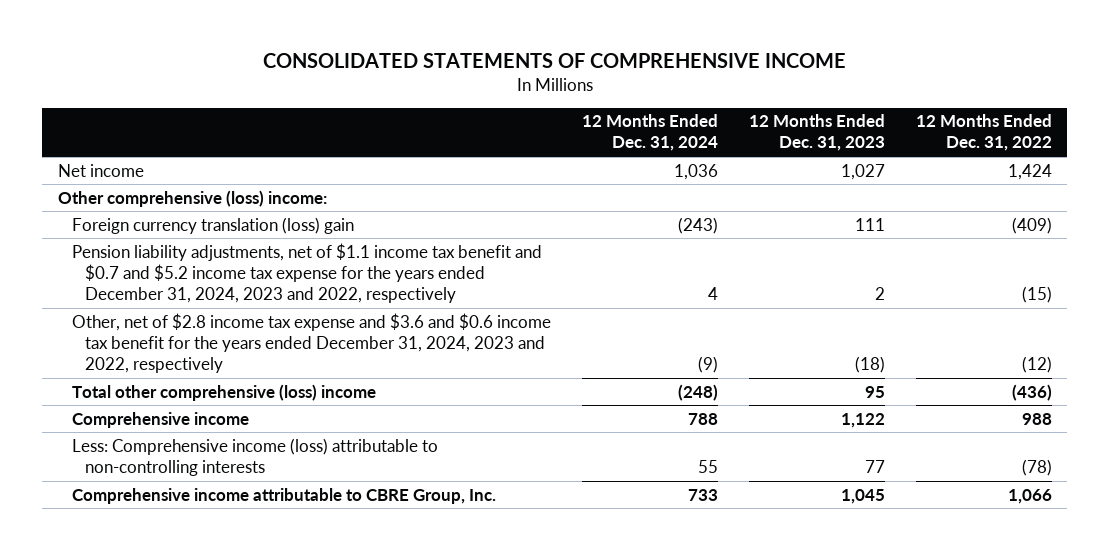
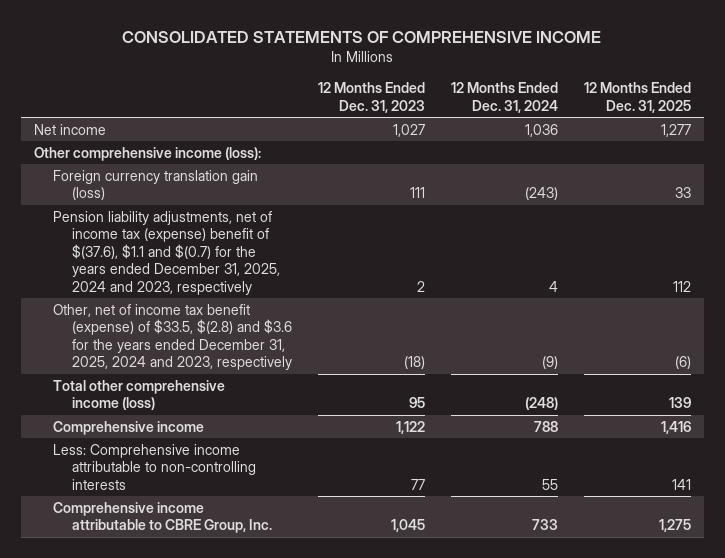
[915,114,1052,152] 12 Months Ended Dec. 31, 2022 -> none
none -> [583,82,691,113] 12 Months Ended Dec. 31, 2025
[57,189,327,207] Other comprehensive (loss) income: -> [33,146,261,161] Other comprehensive income (loss):
[71,216,354,234] Foreign currency translation (loss) gain -> [52,169,258,201] Foreign currency translation gain (loss)
[71,242,542,303] Pension liability adjustments, net of $1.1 income tax benefit and $0.7 and $5.2 income tax expense for the years ended December 31, 2024, 2023 and 2022, respectively -> [52,210,280,295] Pension liability adjustments, net of income tax (expense) benefit of $(37.6), $1.1 and $(0.7) for the years ended December 31, 2025, 2024 and 2023, respectively
[71,312,551,373] Other, net of $2.8 income tax expense and $3.6 and $0.6 income tax benefit for the years ended December 31, 2024, 2023 and 2022, respectively -> [52,303,292,371] Other, net of income tax benefit (expense) of $33.5, $(2.8) and $3.6 for the years ended December 31, 2025, 2024 and 2023, respectively
[71,383,376,401] Total other comprehensive (loss) income -> [52,379,225,411] Total other comprehensive income (loss)
[71,437,438,476] Less: Comprehensive income (loss) attributable to non-controlling interests -> [52,443,256,490] Less: Comprehensive income attributable to non-controlling interests

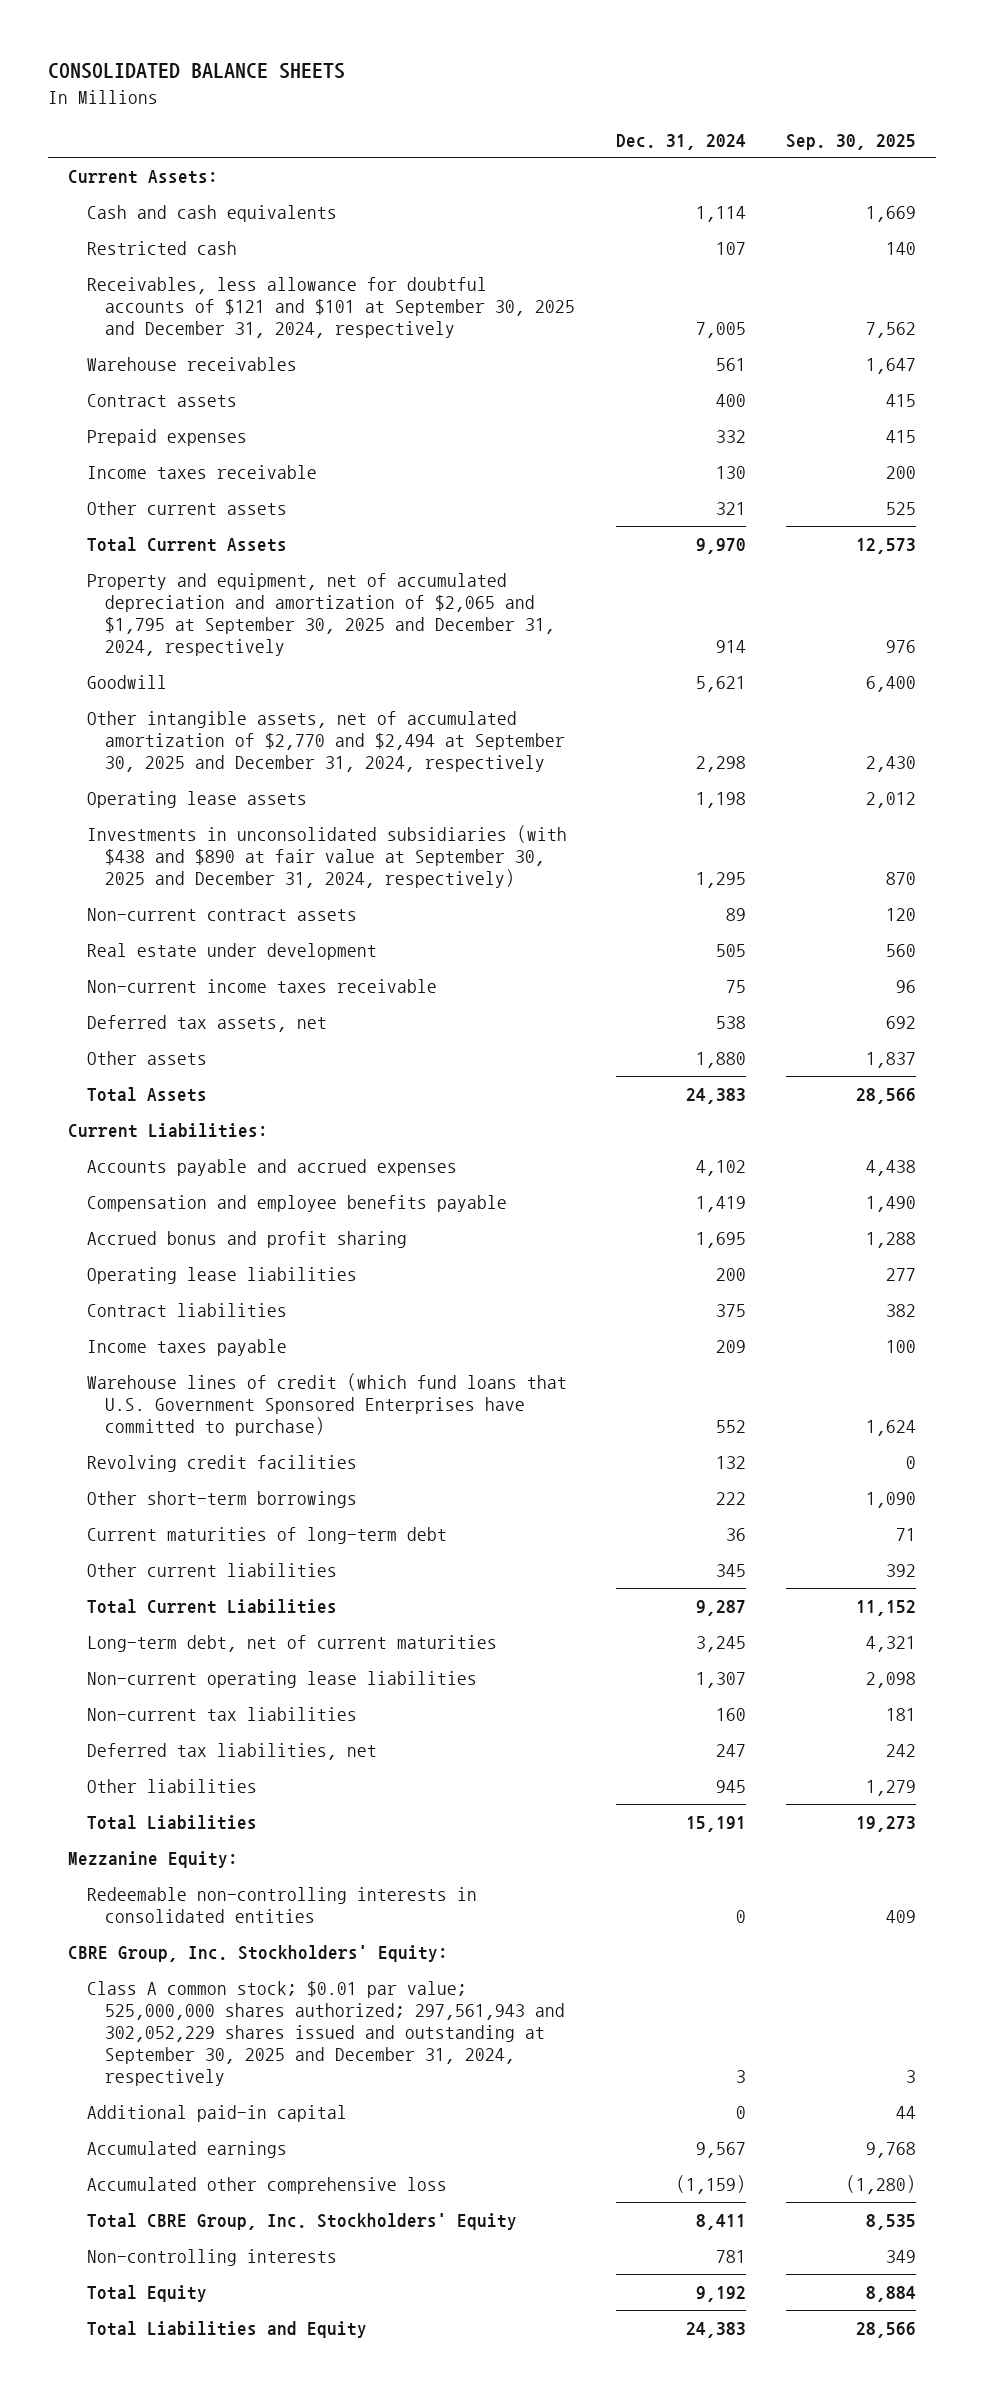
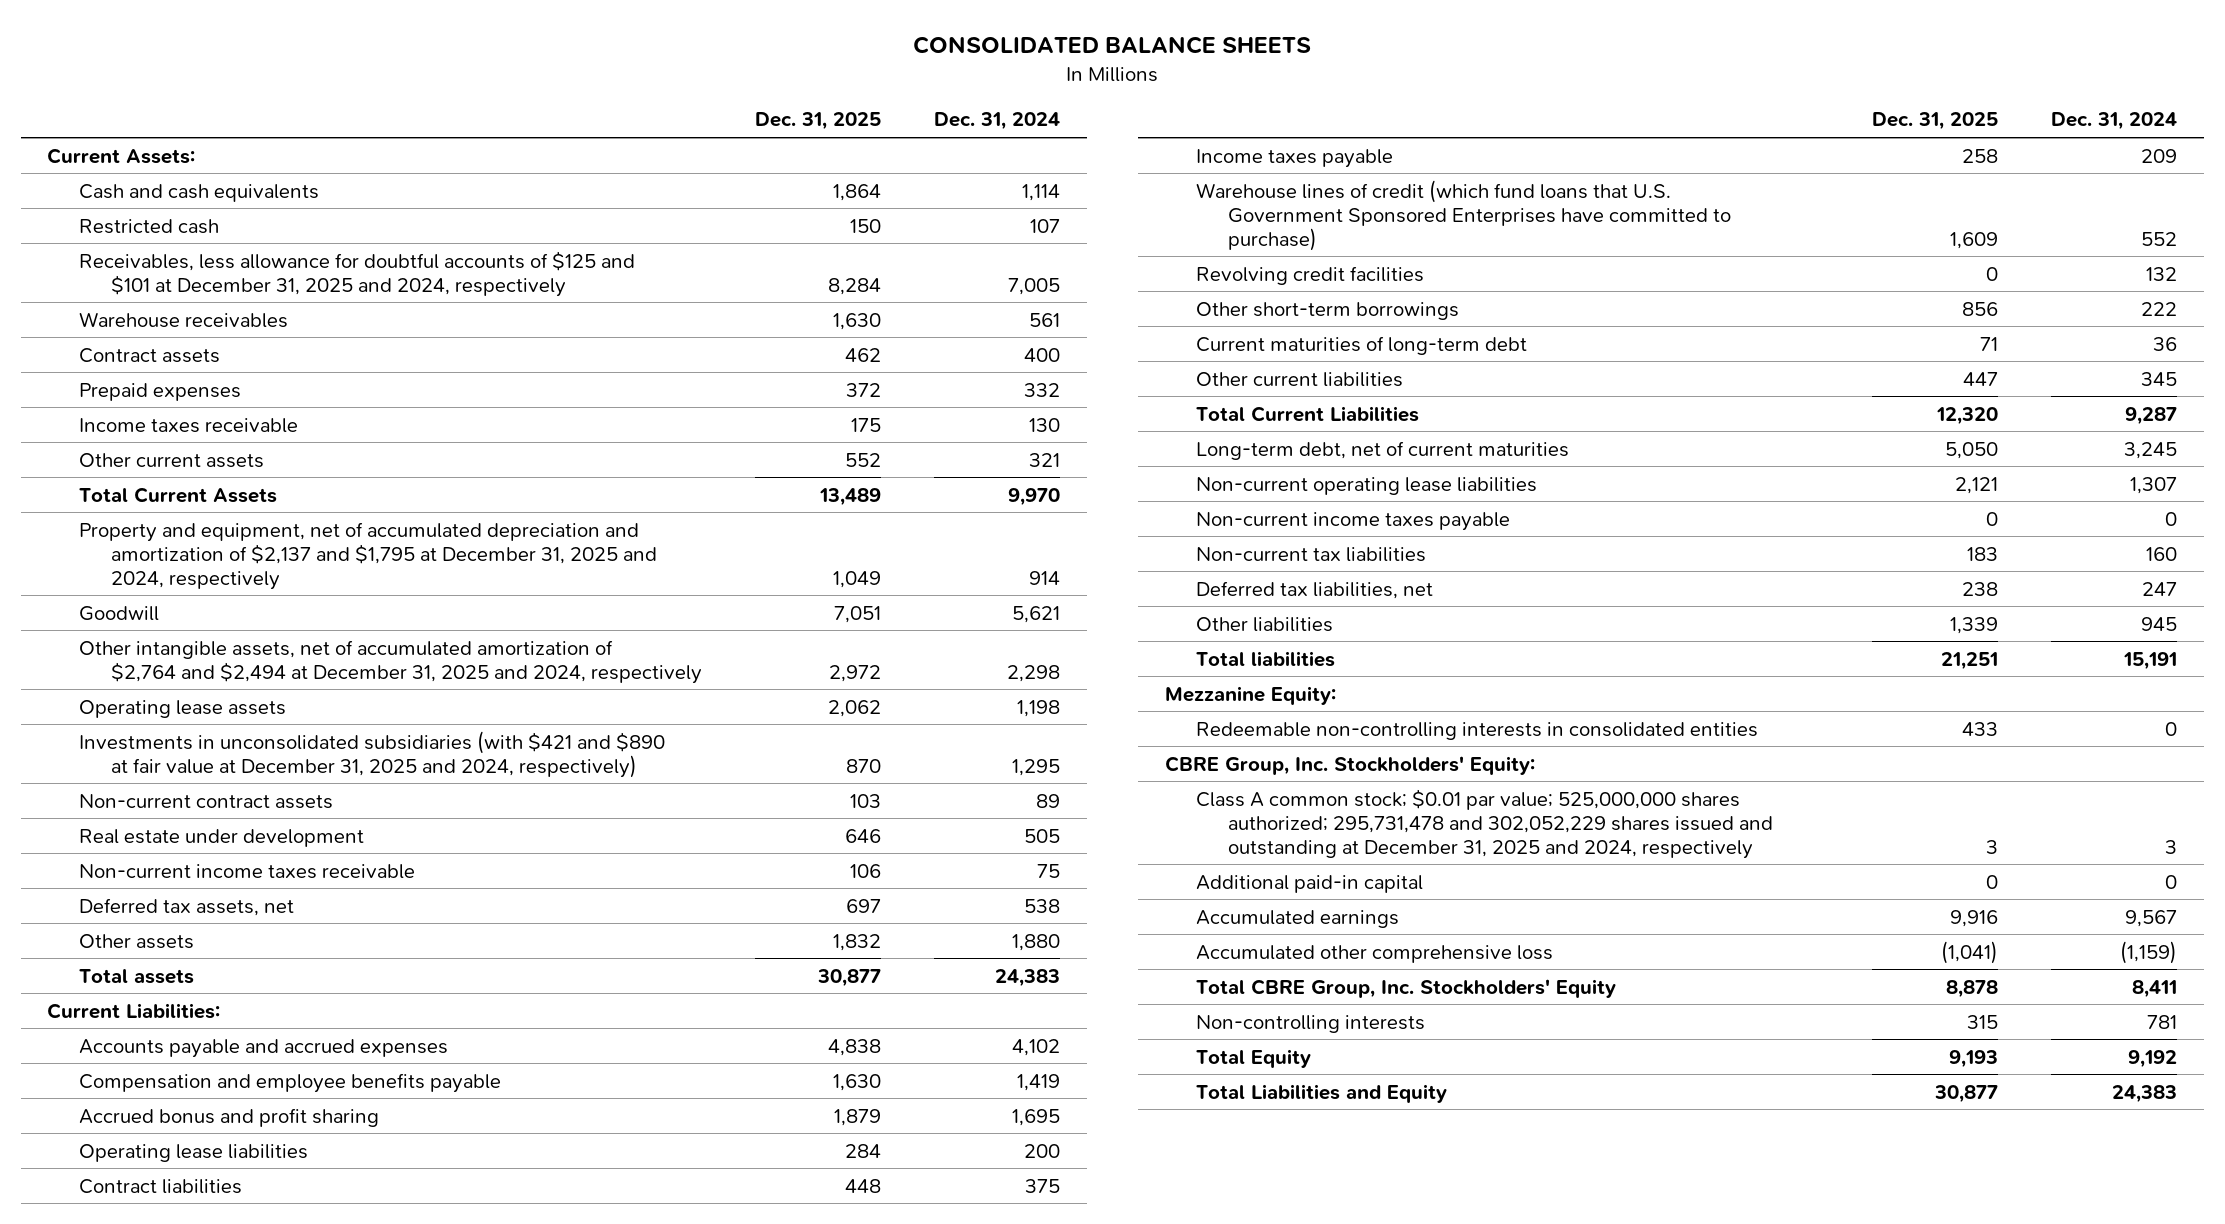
[786,133,917,150] Sep. 30, 2025 -> none
none -> [755,112,882,131] Dec. 31, 2025
[86,276,575,339] Receivables, less allowance for doubtful accounts of $121 and $101 at September 30, 2025 and December 31, 2024, respectively -> [79,250,636,297] Receivables, less allowance for doubtful accounts of $125 and $101 at December 31, 2025 and 2024, respectively
[86,572,555,657] Property and equipment, net of accumulated depreciation and amortization of $2,065 and $1,795 at September 30, 2025 and December 31, 2024, respectively -> [79,521,658,590] Property and equipment, net of accumulated depreciation and amortization of $2,137 and $1,795 at December 31, 2025 and 2024, respectively
[86,710,565,773] Other intangible assets, net of accumulated amortization of $2,770 and $2,494 at September 30, 2025 and December 31, 2024, respectively -> [79,639,703,684] Other intangible assets, net of accumulated amortization of $2,764 and $2,494 at December 31, 2025 and 2024, respectively
[86,824,567,889] Investments in unconsolidated subsidiaries (with $438 and $890 at fair value at September 30, 2025 and December 31, 2024, respectively) -> [79,730,666,778] Investments in unconsolidated subsidiaries (with $421 and $890 at fair value at December 31, 2025 and 2024, respectively)
[86,1086,207,1102] Total Assets -> [79,968,195,984] Total assets
none -> [1196,511,1511,531] Non-current income taxes payable
[86,1814,257,1830] Total Liabilities -> [1196,650,1336,667] Total liabilities
[86,1980,565,2087] Class A common stock; $0.01 par value; 525,000,000 shares authorized; 297,561,943 and 302,052,229 shares issued and outstanding at September 30, 2025 and December 31, 2024, respectively -> [1196,788,1774,859] Class A common stock; $0.01 par value; 525,000,000 shares authorized; 295,731,478 and 302,052,229 shares issued and outstanding at December 31, 2025 and 2024, respectively

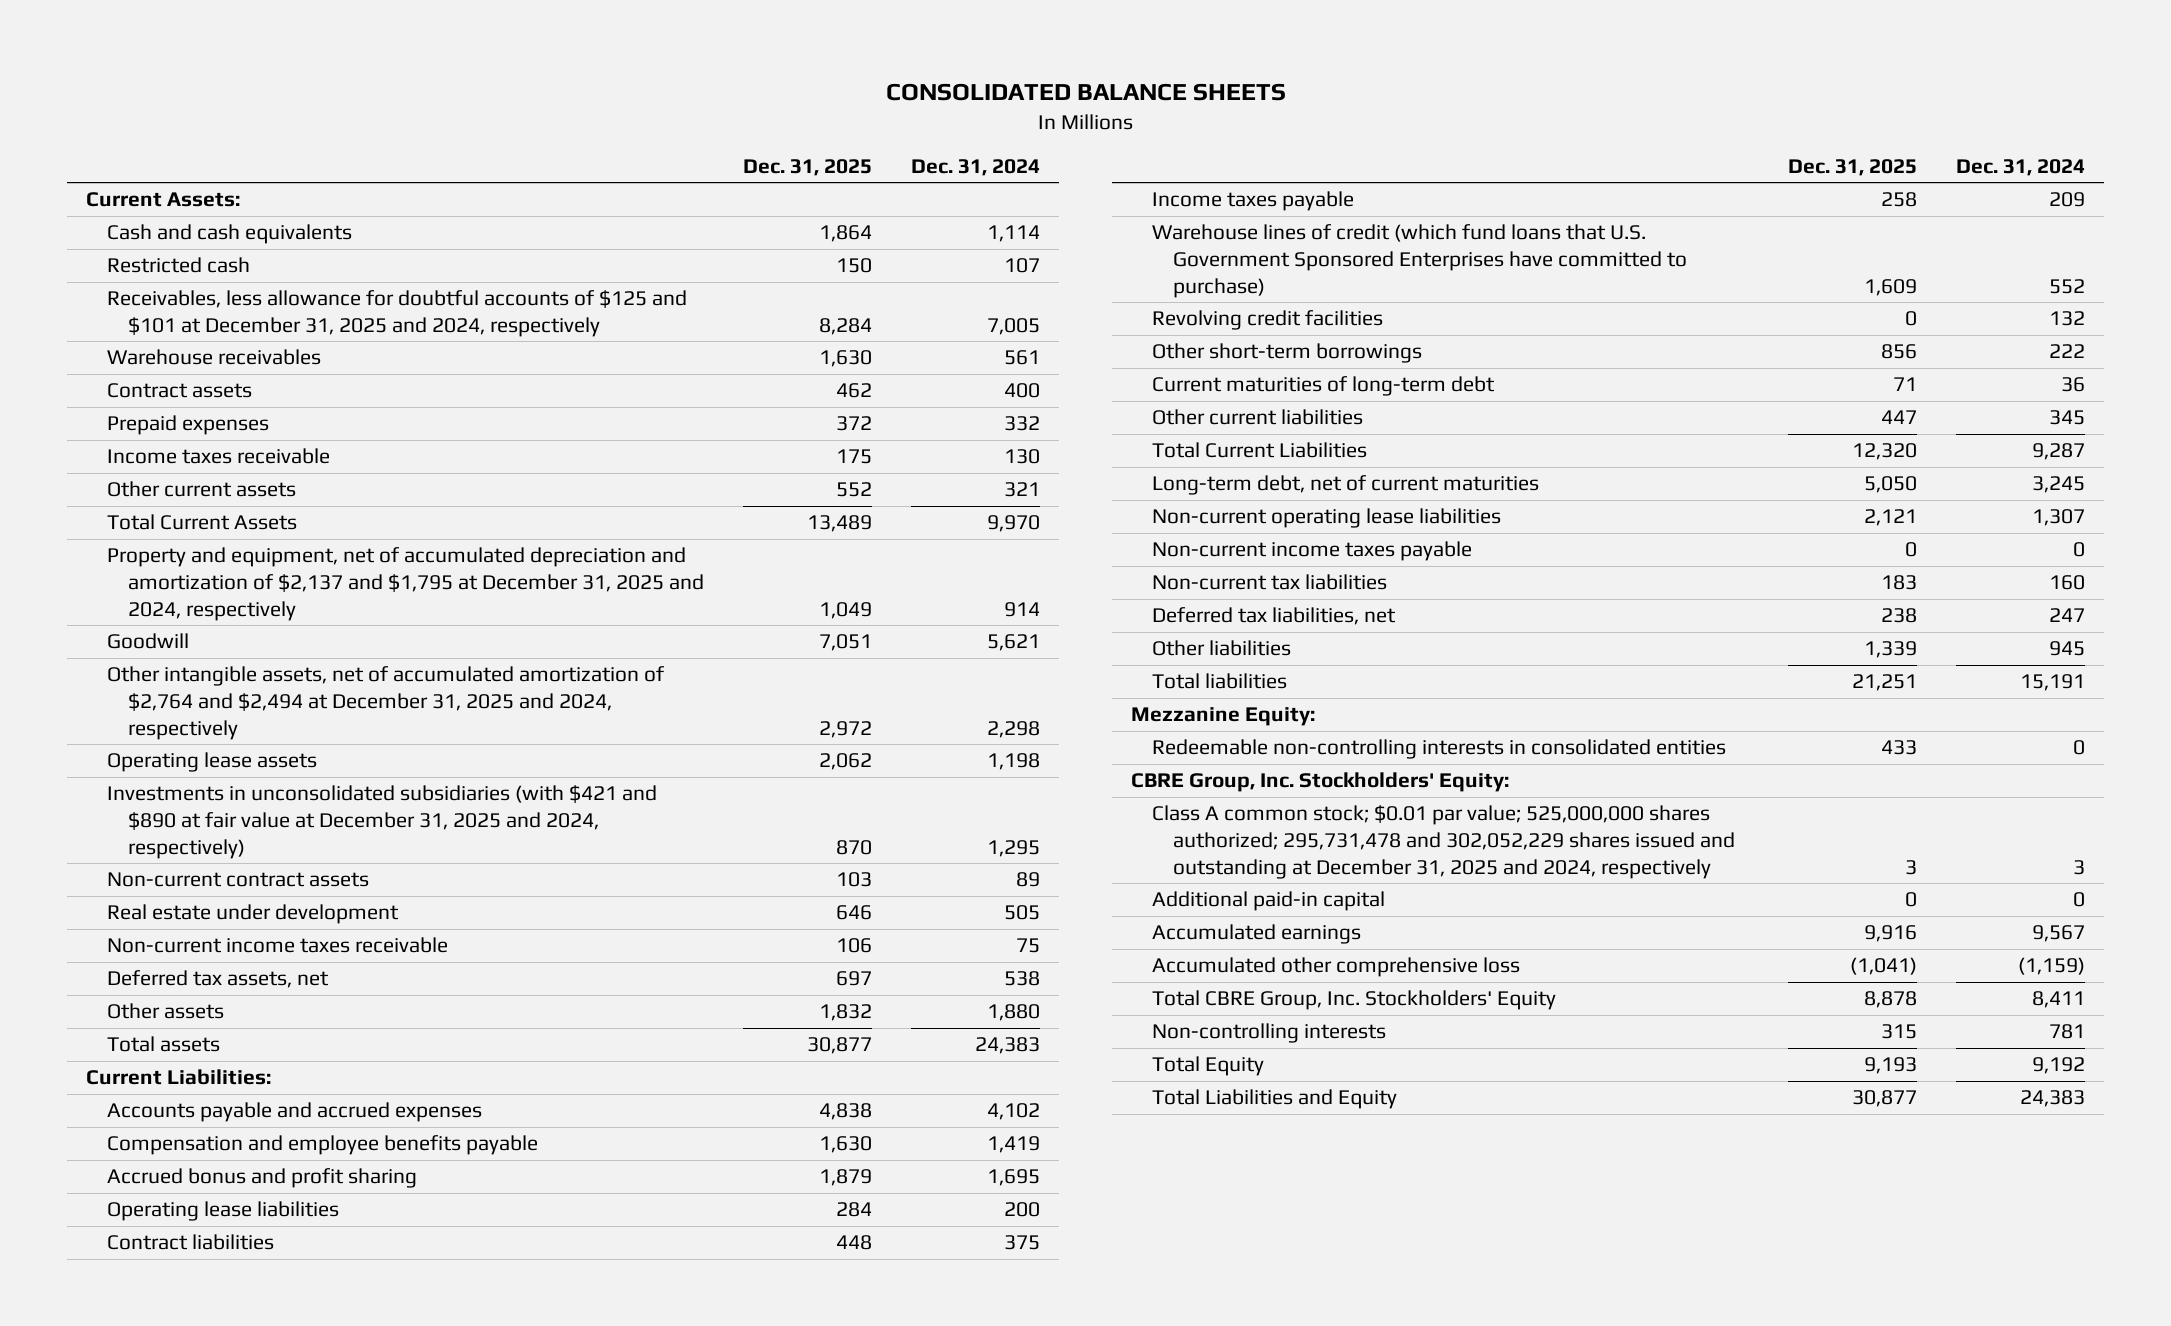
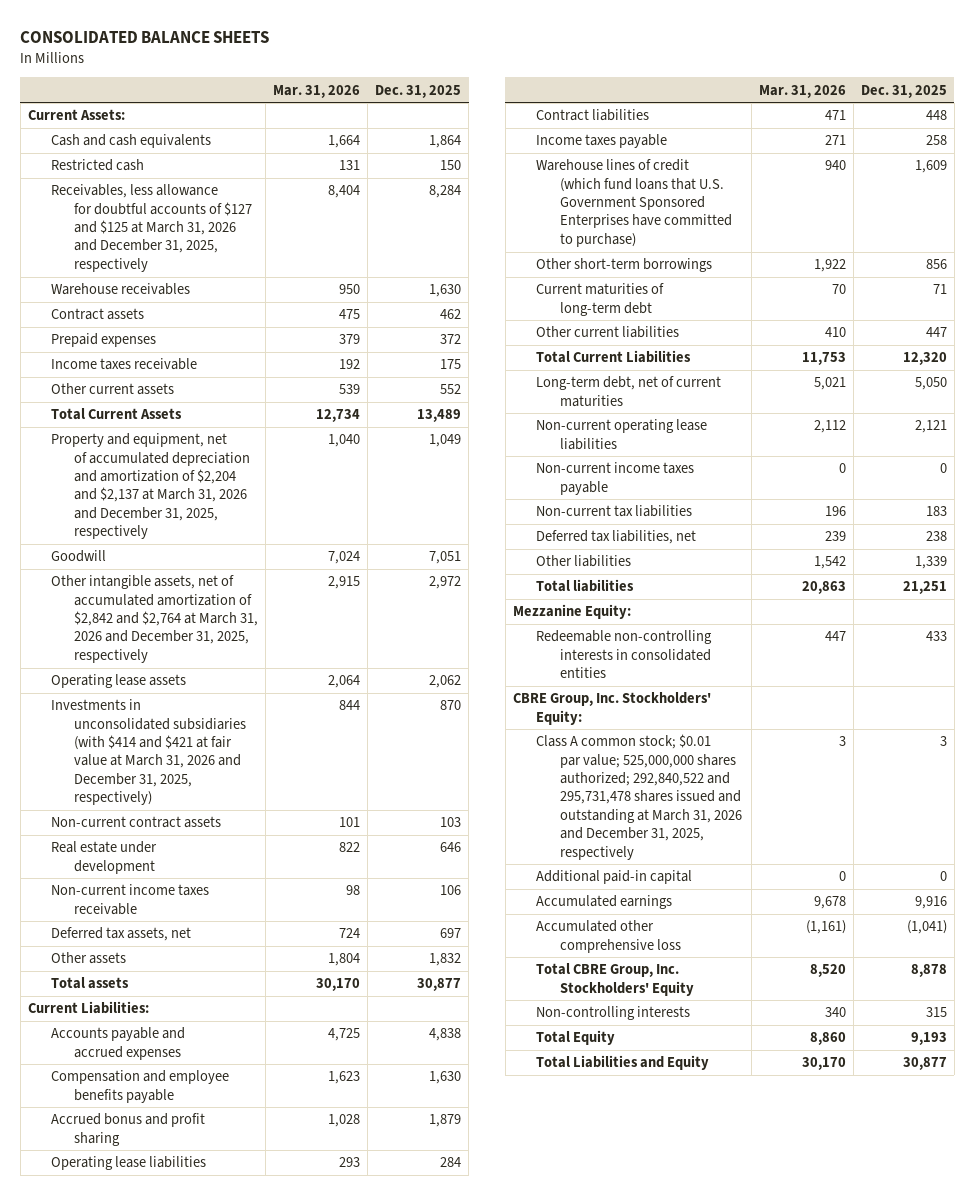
[910,158,1040,176] Dec. 31, 2024 -> none
none -> [273,84,361,98] Mar. 31, 2026
[107,290,688,338] Receivables, less allowance for doubtful accounts of $125 and $101 at December 31, 2025 and 2024, respectively -> [51,184,253,272] Receivables, less allowance for doubtful accounts of $127 and $125 at March 31, 2026 and December 31, 2025, respectively
[107,547,705,621] Property and equipment, net of accumulated depreciation and amortization of $2,137 and $1,795 at December 31, 2025 and 2024, respectively -> [51,433,251,540] Property and equipment, net of accumulated depreciation and amortization of $2,204 and $2,137 at March 31, 2026 and December 31, 2025, respectively
[107,666,666,740] Other intangible assets, net of accumulated amortization of $2,764 and $2,494 at December 31, 2025 and 2024, respectively -> [51,575,259,663] Other intangible assets, net of accumulated amortization of $2,842 and $2,764 at March 31, 2026 and December 31, 2025, respectively
[107,785,658,859] Investments in unconsolidated subsidiaries (with $421 and $890 at fair value at December 31, 2025 and 2024, respectively) -> [51,699,247,806] Investments in unconsolidated subsidiaries (with $414 and $421 at fair value at March 31, 2026 and December 31, 2025, respectively)
[1152,310,1384,331] Revolving credit facilities -> none
[1152,805,1736,879] Class A common stock; $0.01 par value; 525,000,000 shares authorized; 295,731,478 and 302,052,229 shares issued and outstanding at December 31, 2025 and 2024, respectively -> [536,734,742,860] Class A common stock; $0.01 par value; 525,000,000 shares authorized; 292,840,522 and 295,731,478 shares issued and outstanding at March 31, 2026 and December 31, 2025, respectively

